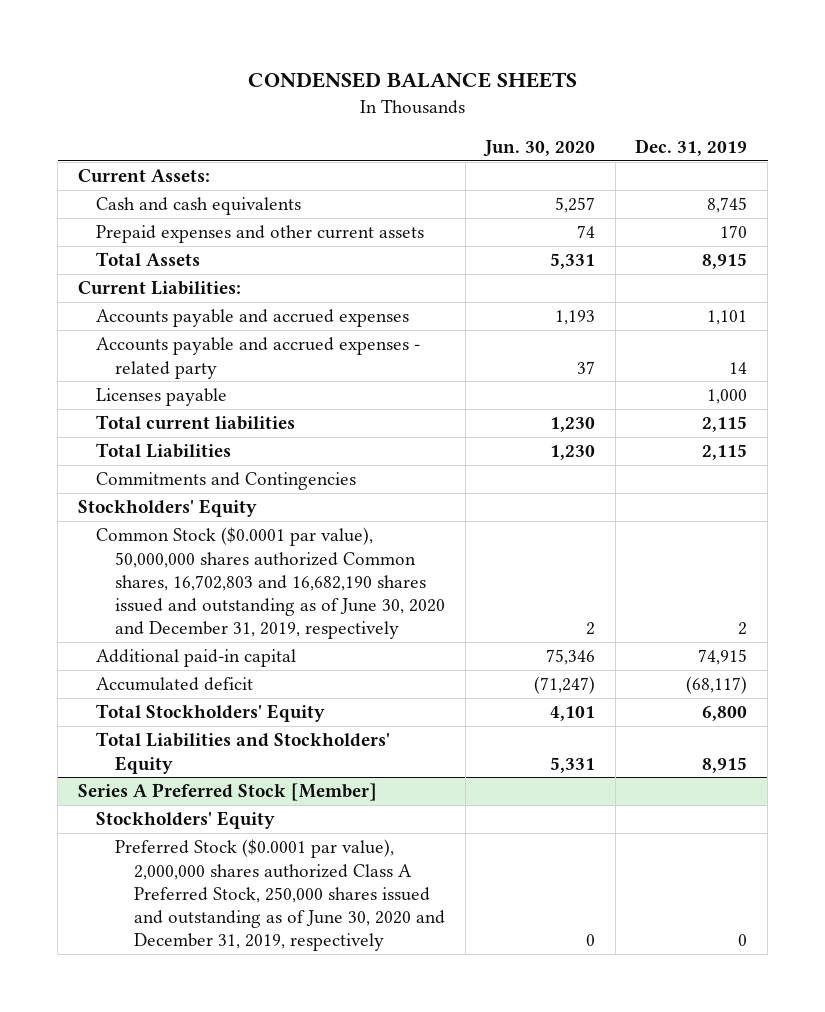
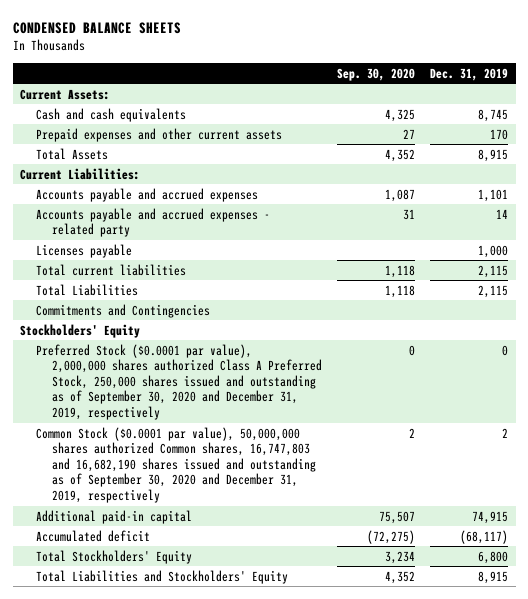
[483,139,596,157] Jun. 30, 2020 -> none
none -> [337,67,416,81] Sep. 30, 2020
none -> [36,343,323,420] Preferred Stock ($0.0001 par value), 2,000,000 shares authorized Class A Preferred Stock, 250,000 shares issued and outstanding as of September 30, 2020 and December 31, 2019, respectively
[96,527,446,640] Common Stock ($0.0001 par value), 50,000,000 shares authorized Common shares, 16,702,803 and 16,682,190 shares issued and outstanding as of June 30, 2020 and December 31, 2019, respectively -> [36,426,317,503] Common Stock ($0.0001 par value), 50,000,000 shares authorized Common shares, 16,747,803 and 16,682,190 shares issued and outstanding as of September 30, 2020 and December 31, 2019, respectively
[77,783,377,802] Series A Preferred Stock [Member] -> none
[96,811,276,830] Stockholders' Equity -> none
[115,839,445,952] Preferred Stock ($0.0001 par value), 2,000,000 shares authorized Class A Preferred Stock, 250,000 shares issued and outstanding as of June 30, 2020 and December 31, 2019, respectively -> none

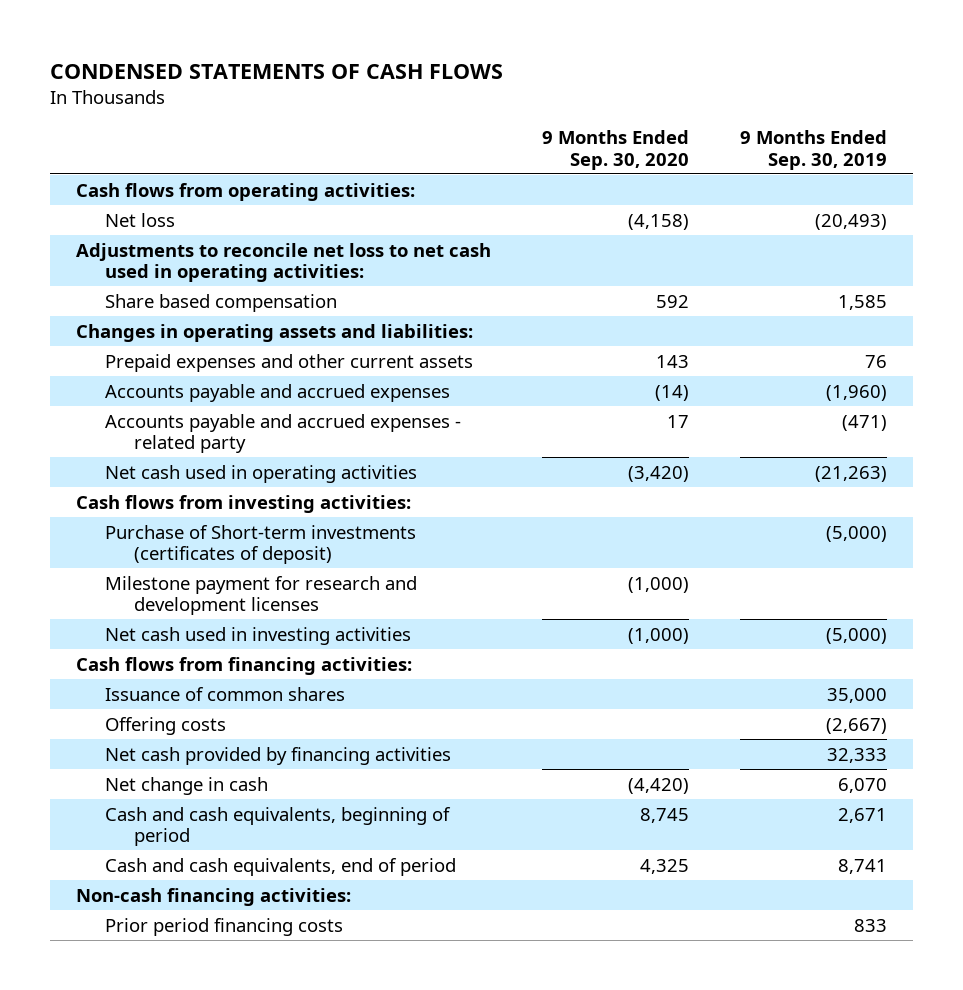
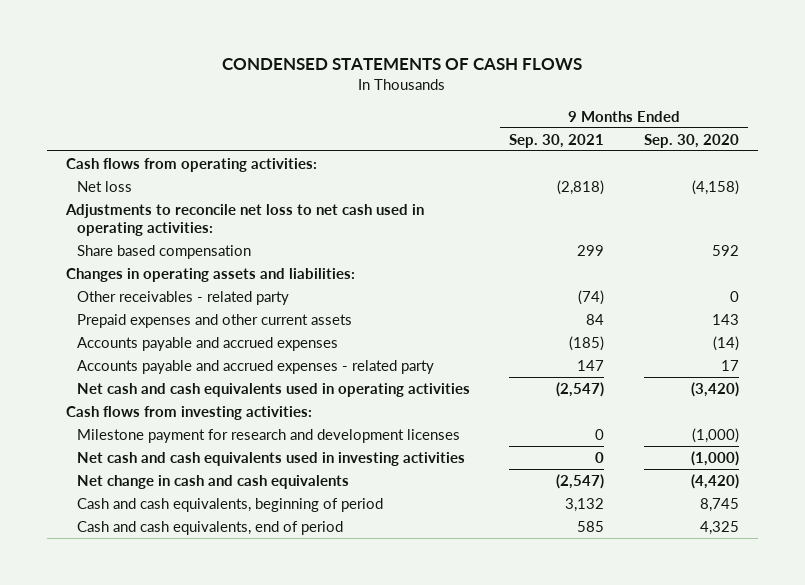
[739,130,887,170] 9 Months Ended Sep. 30, 2019 -> none
none -> [509,133,605,148] Sep. 30, 2021
none -> [77,290,290,305] Other receivables - related party
[104,464,417,483] Net cash used in operating activities -> [77,382,471,397] Net cash and cash equivalents used in operating activities
[104,524,416,565] Purchase of Short-term investments (certificates of deposit) -> none
[75,656,412,675] Cash flows from financing activities: -> none
[104,686,345,701] Issuance of common shares -> none
[104,716,226,735] Offering costs -> none
[104,746,451,765] Net cash provided by financing activities -> none
[104,626,411,645] Net cash used in investing activities -> [77,451,466,466] Net cash and cash equivalents used in investing activities
[104,776,268,795] Net change in cash -> [77,474,350,489] Net change in cash and cash equivalents
[75,887,351,906] Non-cash financing activities: -> none
[104,917,343,936] Prior period financing costs -> none

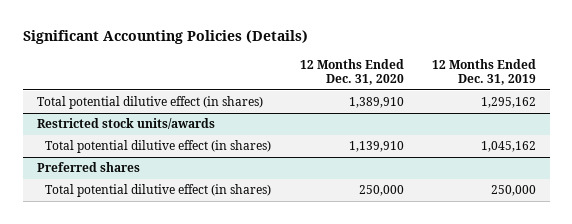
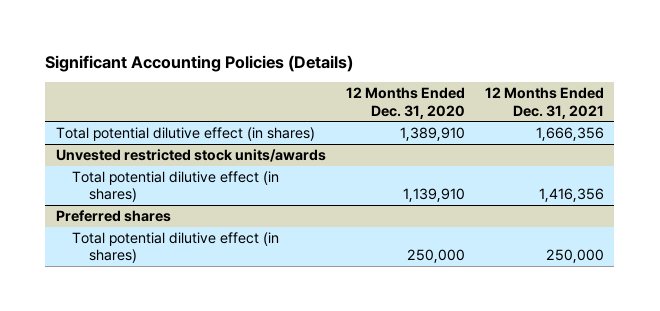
[431,59,536,86] 12 Months Ended Dec. 31, 2019 -> none
none -> [485,87,605,119] 12 Months Ended Dec. 31, 2021
[36,118,215,130] Restricted stock units/awards -> [55,149,326,163] Unvested restricted stock units/awards

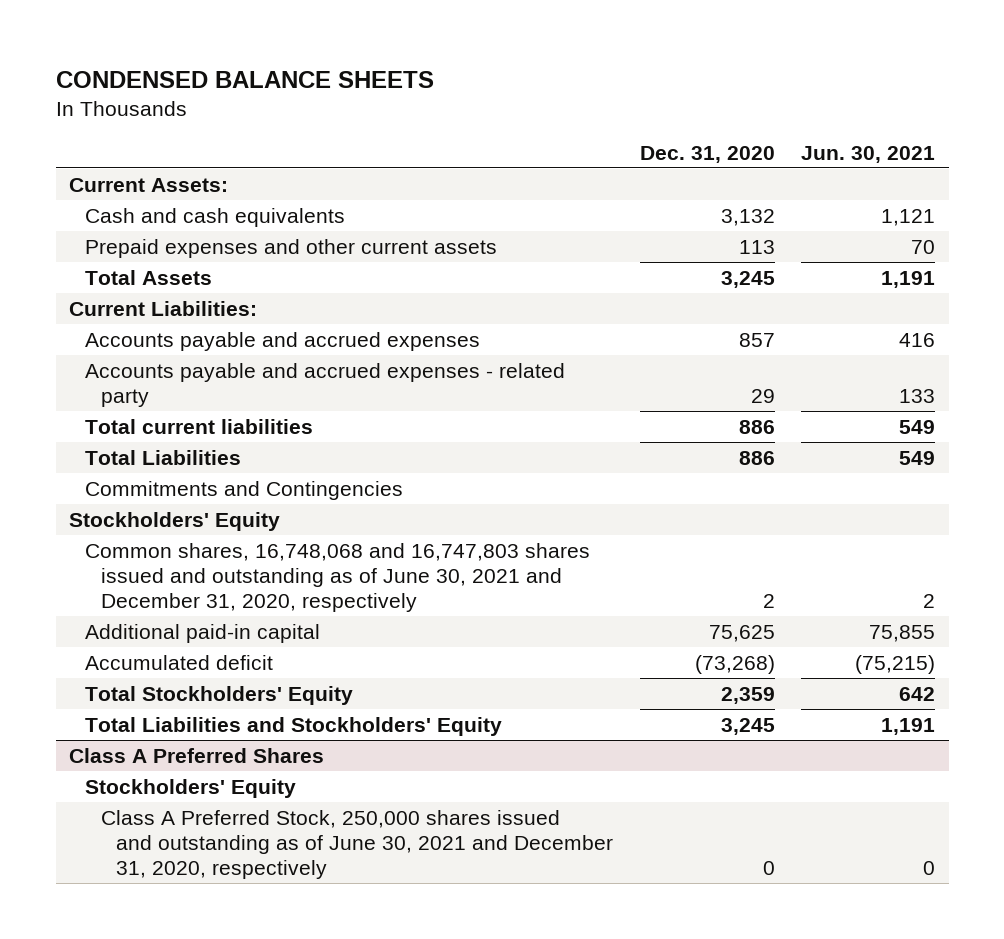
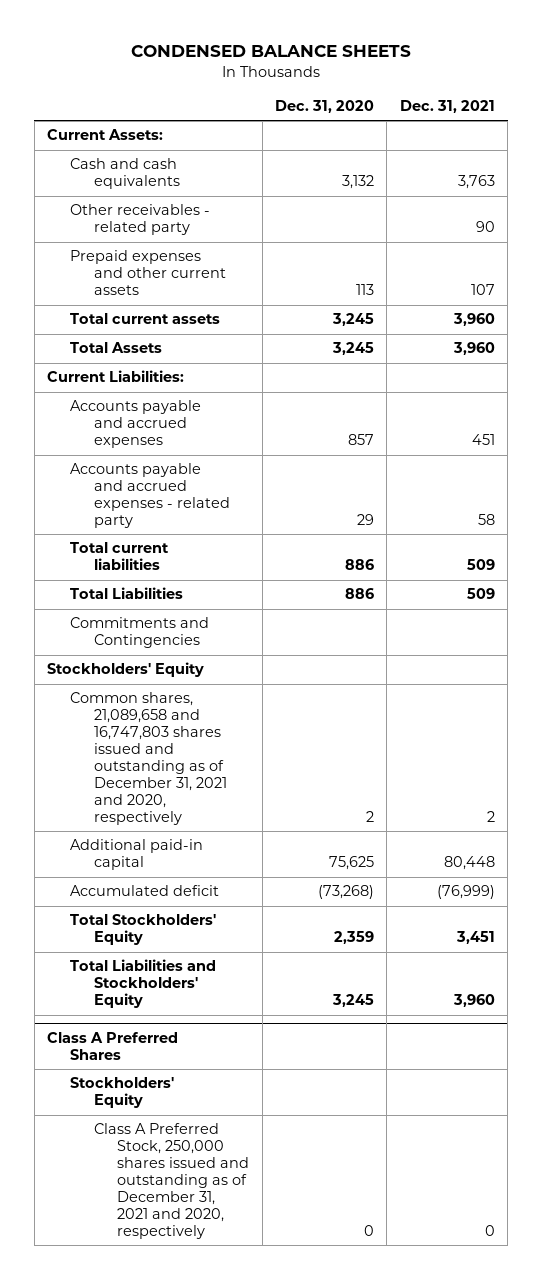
[801,145,936,163] Jun. 30, 2021 -> none
none -> [399,100,495,114] Dec. 31, 2021
none -> [70,204,211,236] Other receivables - related party
none -> [70,313,221,325] Total current assets
[84,542,590,612] Common shares, 16,748,068 and 16,747,803 shares issued and outstanding as of June 30, 2021 and December 31, 2020, respectively -> [70,692,227,826] Common shares, 21,089,658 and 16,747,803 shares issued and outstanding as of December 31, 2021 and 2020, respectively
[100,809,614,879] Class A Preferred Stock, 250,000 shares issued and outstanding as of June 30, 2021 and December 31, 2020, respectively -> [93,1123,250,1240] Class A Preferred Stock, 250,000 shares issued and outstanding as of December 31, 2021 and 2020, respectively

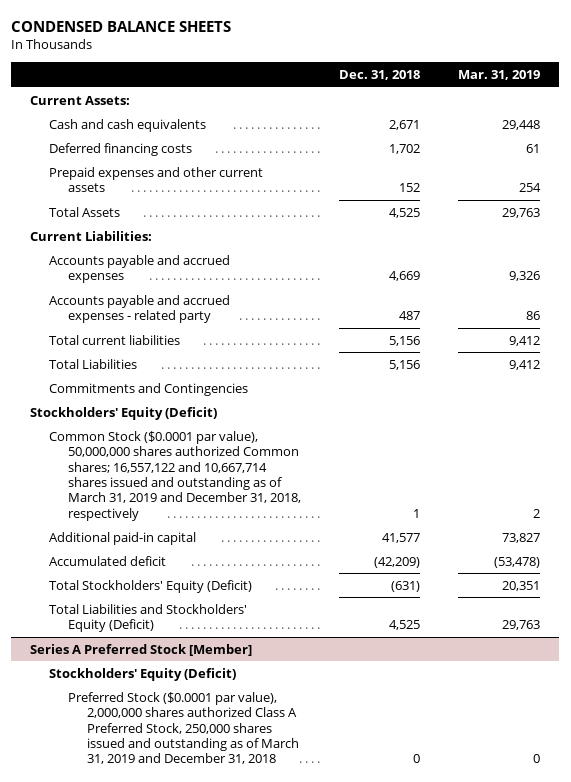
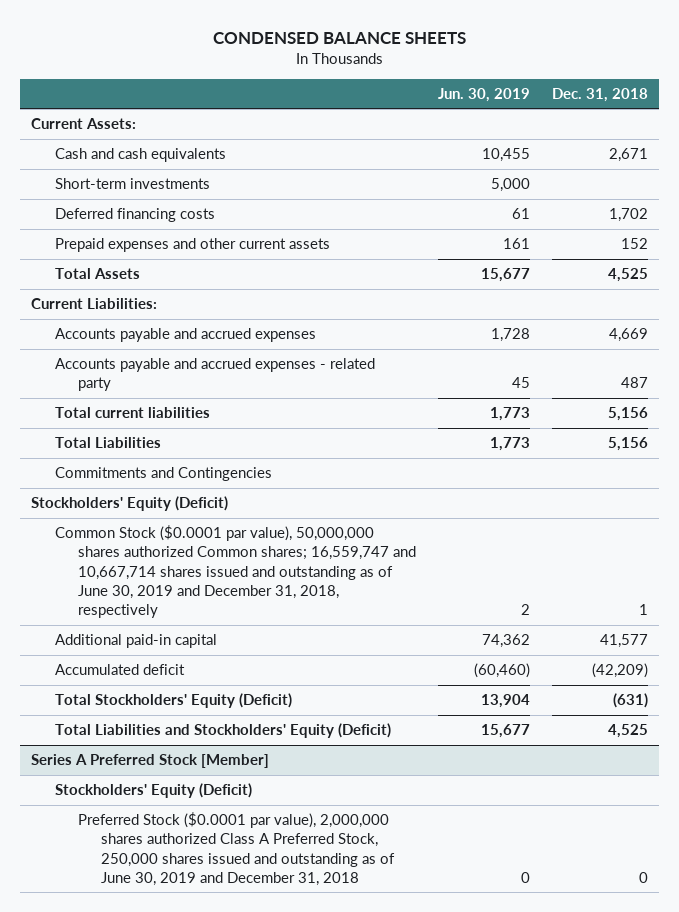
[458,70,541,81] Mar. 31, 2019 -> none
none -> [437,87,530,102] Jun. 30, 2019
none -> [54,178,210,190] Short-term investments
[49,430,301,521] Common Stock ($0.0001 par value), 50,000,000 shares authorized Common shares; 16,557,122 and 10,667,714 shares issued and outstanding as of March 31, 2019 and December 31, 2018, respectively -> [54,525,416,618] Common Stock ($0.0001 par value), 50,000,000 shares authorized Common shares; 16,559,747 and 10,667,714 shares issued and outstanding as of June 30, 2019 and December 31, 2018, respectively
[67,691,299,765] Preferred Stock ($0.0001 par value), 2,000,000 shares authorized Class A Preferred Stock, 250,000 shares issued and outstanding as of March 31, 2019 and December 31, 2018 -> [77,812,396,886] Preferred Stock ($0.0001 par value), 2,000,000 shares authorized Class A Preferred Stock, 250,000 shares issued and outstanding as of June 30, 2019 and December 31, 2018

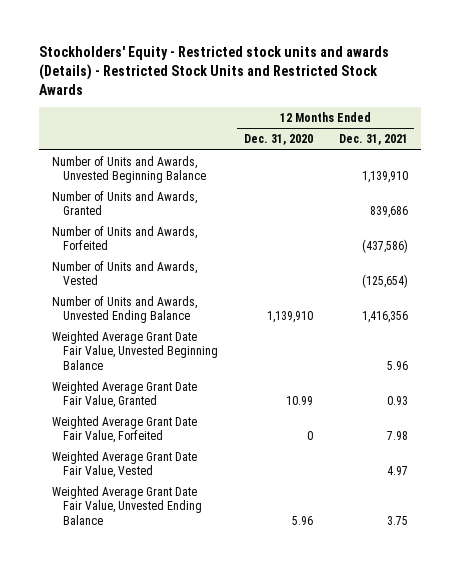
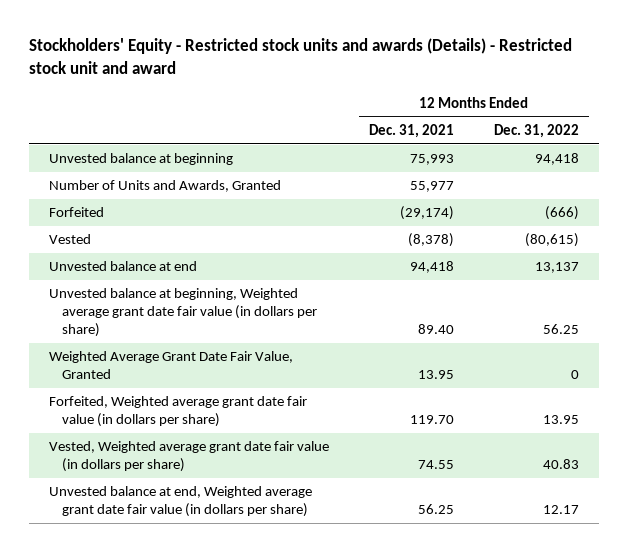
[38,46,389,96] Stockholders' Equity - Restricted stock units and awards (Details) - Restricted Stock Units and Restricted Stock Awards -> [28,38,572,75] Stockholders' Equity - Restricted stock units and awards (Details) - Restricted stock unit and award
[243,134,313,146] Dec. 31, 2020 -> none
none -> [494,123,580,138] Dec. 31, 2022
[51,225,197,251] Number of Units and Awards, Forfeited -> none
[51,260,197,286] Number of Units and Awards, Vested -> none
[51,155,207,184] Number of Units and Awards, Unvested Beginning Balance -> [48,153,233,166] Unvested balance at beginning
[361,171,408,184] 1,139,910 -> [409,154,454,166] 75,993
[369,206,408,219] 839,686 -> [409,181,454,193] 55,977
none -> [48,207,104,218] Forfeited
none -> [48,234,91,245] Vested
[51,295,197,324] Number of Units and Awards, Unvested Ending Balance -> [48,261,197,272] Unvested balance at end
[361,311,408,324] 1,416,356 -> [409,261,454,274] 94,418
[51,330,219,370] Weighted Average Grant Date Fair Value, Unvested Beginning Balance -> [48,288,318,337] Unvested balance at beginning, Weighted average grant date fair value (in dollars per share)
[386,360,408,370] 5.96 -> [417,323,454,334] 89.40
[386,396,408,406] 0.93 -> [417,370,454,380] 13.95
[51,415,197,444] Weighted Average Grant Date Fair Value, Forfeited -> [48,396,307,428] Forfeited, Weighted average grant date fair value (in dollars per share)
[386,431,408,441] 7.98 -> [409,415,454,425] 119.70
[51,450,197,479] Weighted Average Grant Date Fair Value, Vested -> [48,441,329,473] Vested, Weighted average grant date fair value (in dollars per share)
[386,466,408,476] 4.97 -> [417,460,454,470] 74.55
[51,485,203,525] Weighted Average Grant Date Fair Value, Unvested Ending Balance -> [48,486,312,518] Unvested balance at end, Weighted average grant date fair value (in dollars per share)
[386,515,408,525] 3.75 -> [417,504,454,515] 56.25

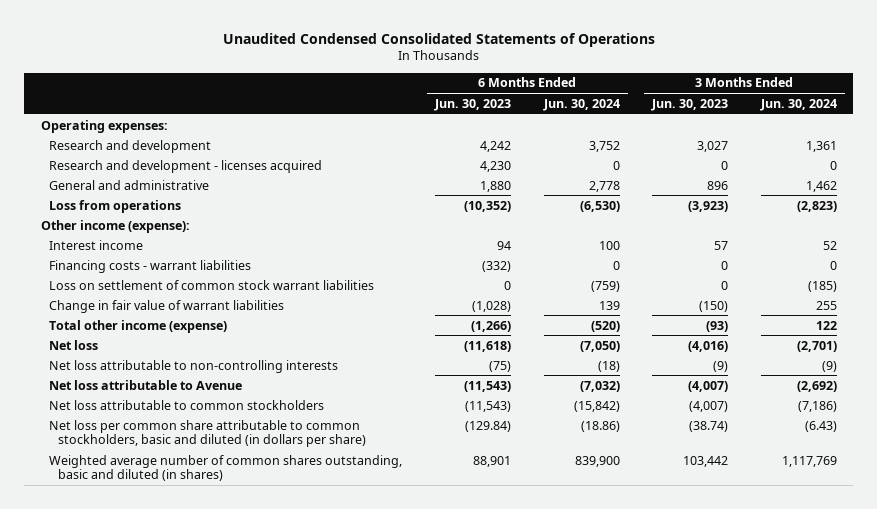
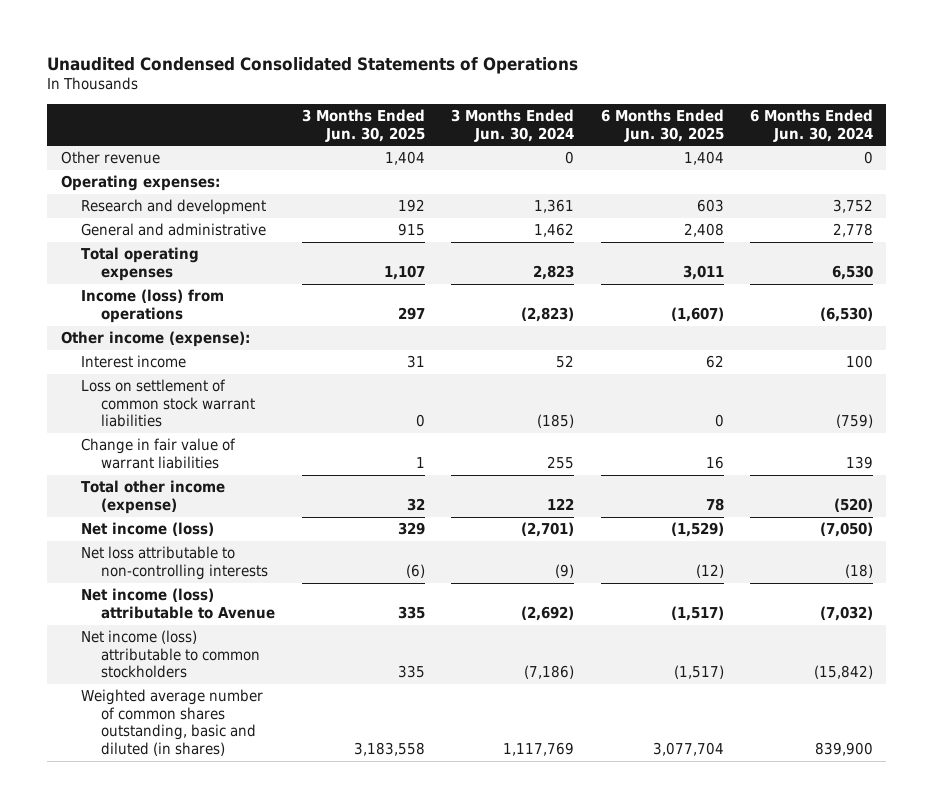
[433,98,511,111] Jun. 30, 2023 -> none
[651,98,729,111] Jun. 30, 2023 -> none
none -> [301,108,425,142] 3 Months Ended Jun. 30, 2025
none -> [600,108,724,142] 6 Months Ended Jun. 30, 2025
none -> [60,151,160,165] Other revenue
[49,159,323,173] Research and development - licenses acquired -> none
none -> [80,247,199,281] Total operating expenses
[49,199,182,213] Loss from operations -> [80,289,224,323] Income (loss) from operations
[49,259,252,273] Financing costs - warrant liabilities -> none
[49,339,99,350] Net loss -> [80,522,214,537] Net income (loss)
[49,419,367,448] Net loss per common share attributable to common stockholders, basic and diluted (in dollars per share) -> none
[49,379,243,390] Net loss attributable to Avenue -> [80,588,276,619] Net income (loss) attributable to Avenue
[49,399,325,410] Net loss attributable to common stockholders -> [80,630,261,679] Net income (loss) attributable to common stockholders

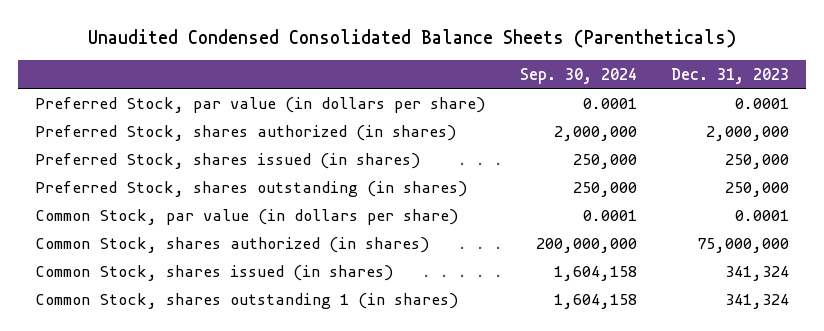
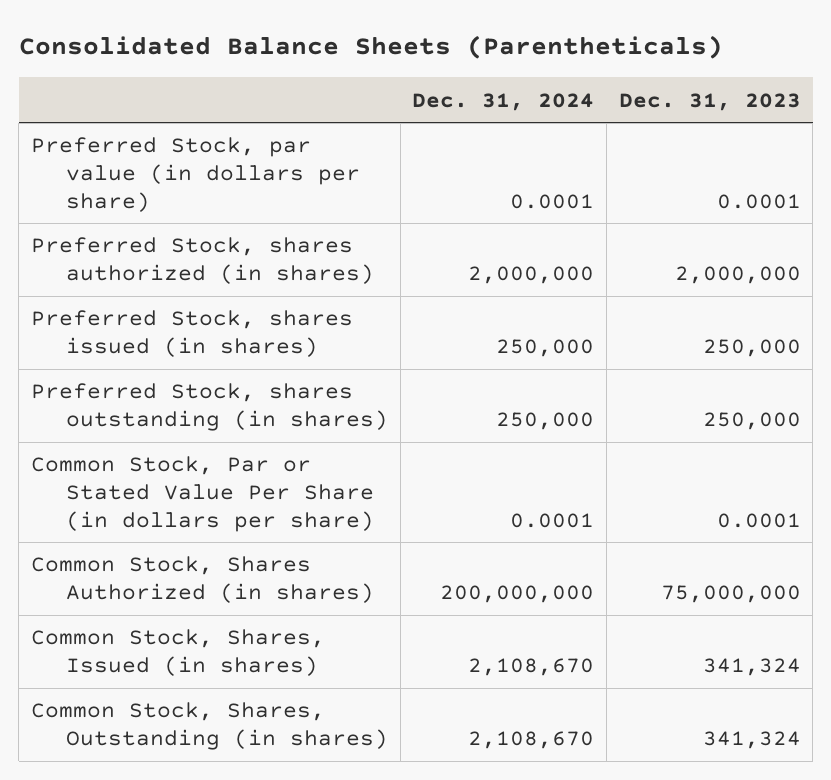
[88,28,737,48] Unaudited Condensed Consolidated Balance Sheets (Parentheticals) -> [18,35,723,60] Consolidated Balance Sheets (Parentheticals)
[519,67,637,84] Sep. 30, 2024 -> none
none -> [412,92,595,111] Dec. 31, 2024
[35,208,459,225] Common Stock, par value (in dollars per share) -> [30,456,374,532] Common Stock, Par or Stated Value Per Share (in dollars per share)
[35,236,430,253] Common Stock, shares authorized (in shares) -> [30,556,374,604] Common Stock, Shares Authorized (in shares)
[35,264,394,281] Common Stock, shares issued (in shares) -> [30,629,325,677] Common Stock, Shares, Issued (in shares)
[35,292,459,309] Common Stock, shares outstanding 1 (in shares) -> [30,702,388,751] Common Stock, Shares, Outstanding (in shares)

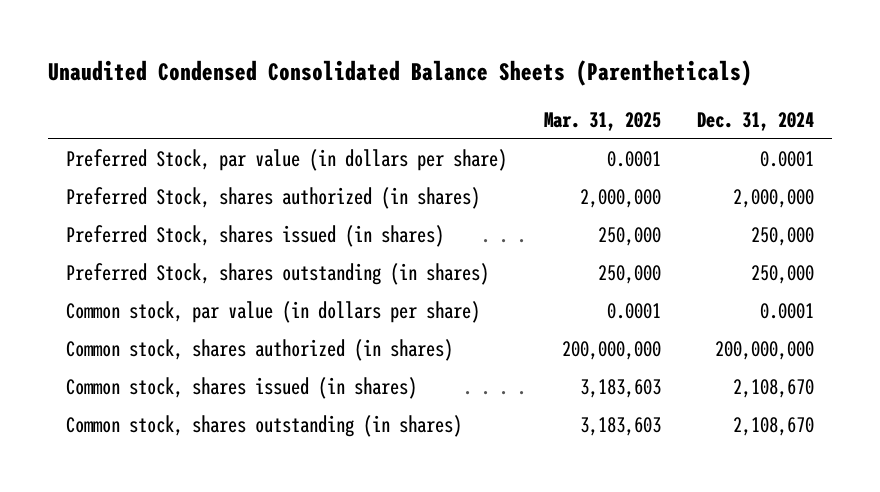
[18,35,723,60] Consolidated Balance Sheets (Parentheticals) -> [48,60,753,87] Unaudited Condensed Consolidated Balance Sheets (Parentheticals)
[618,92,801,111] Dec. 31, 2023 -> none
none -> [543,112,661,132] Mar. 31, 2025
[30,456,374,532] Common Stock, Par or Stated Value Per Share (in dollars per share) -> [66,301,481,324] Common stock, par value (in dollars per share)
[30,556,374,604] Common Stock, Shares Authorized (in shares) -> [66,339,454,362] Common stock, shares authorized (in shares)
[30,629,325,677] Common Stock, Shares, Issued (in shares) -> [66,377,418,400] Common stock, shares issued (in shares)
[30,702,388,751] Common Stock, Shares, Outstanding (in shares) -> [66,415,463,438] Common stock, shares outstanding (in shares)

